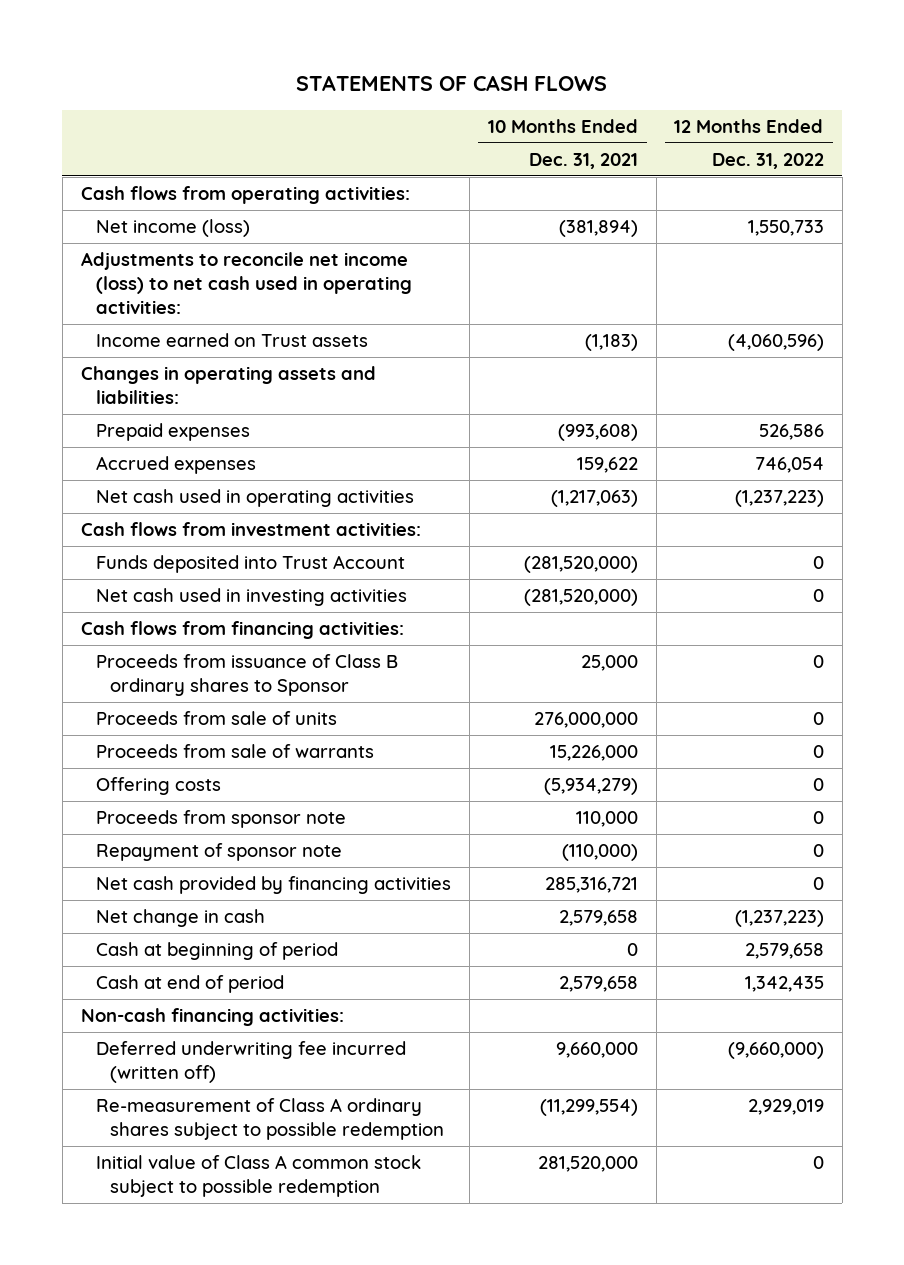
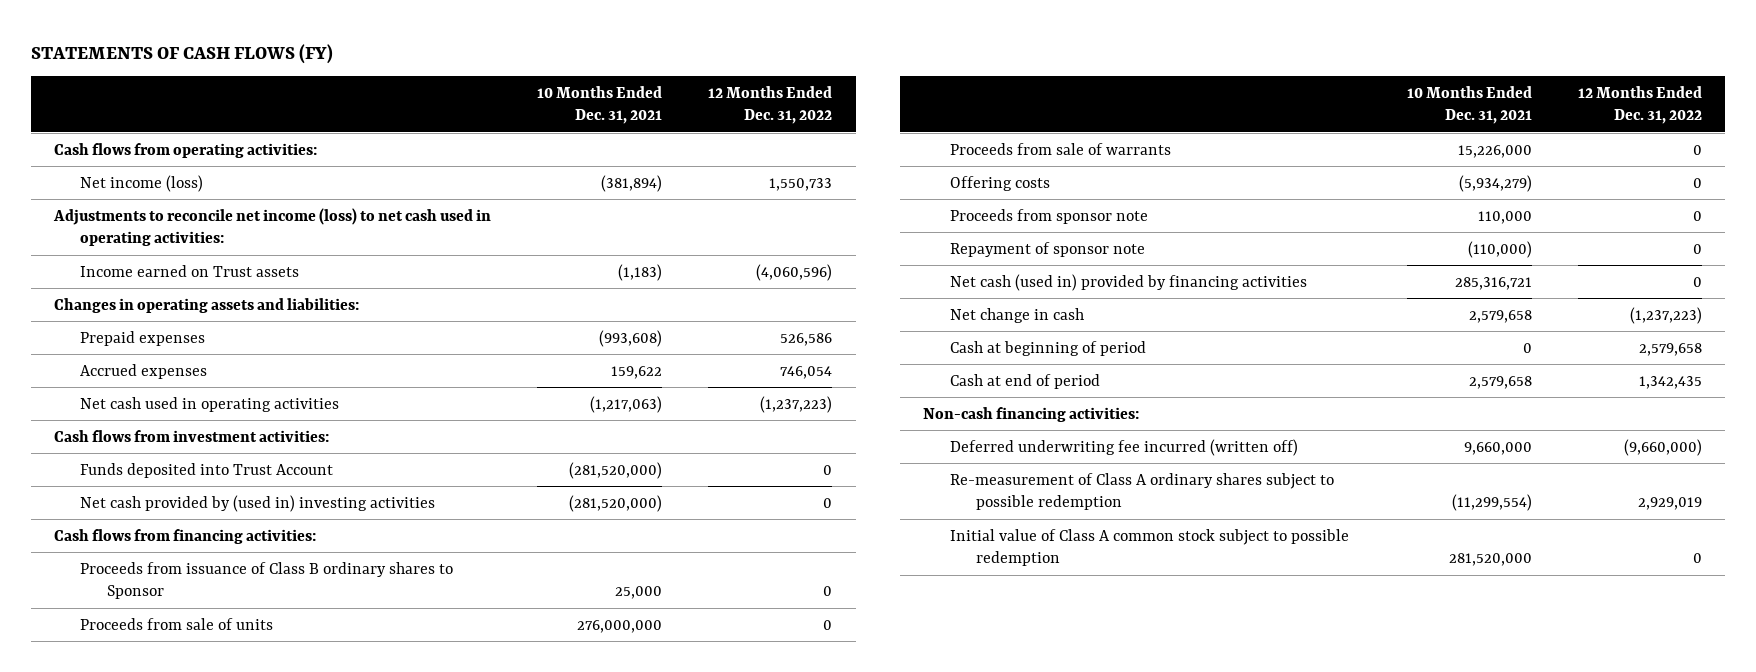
[296,75,608,92] STATEMENTS OF CASH FLOWS -> [30,43,333,64] STATEMENTS OF CASH FLOWS (FY)
[95,588,407,607] Net cash used in investing activities -> [80,494,436,512] Net cash provided by (used in) investing activities
[95,876,451,895] Net cash provided by financing activities -> [949,273,1307,291] Net cash (used in) provided by financing activities

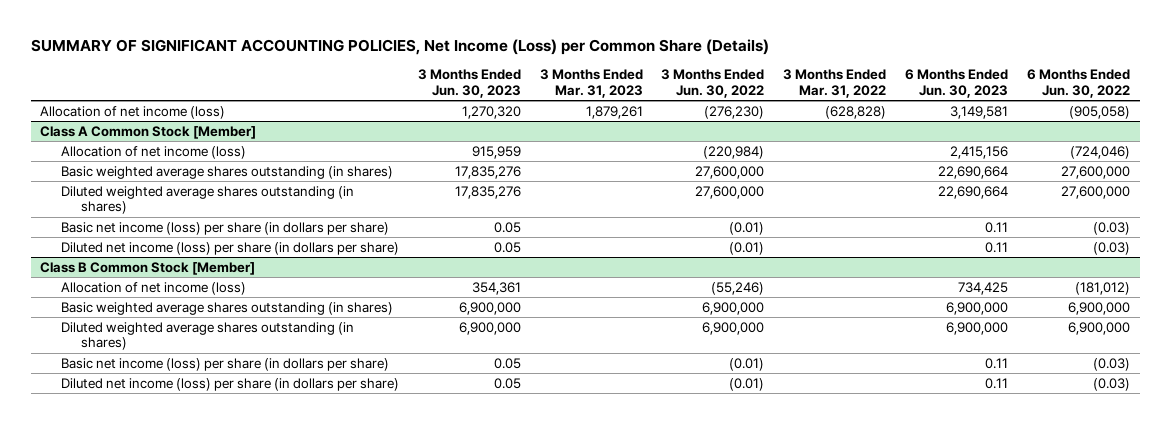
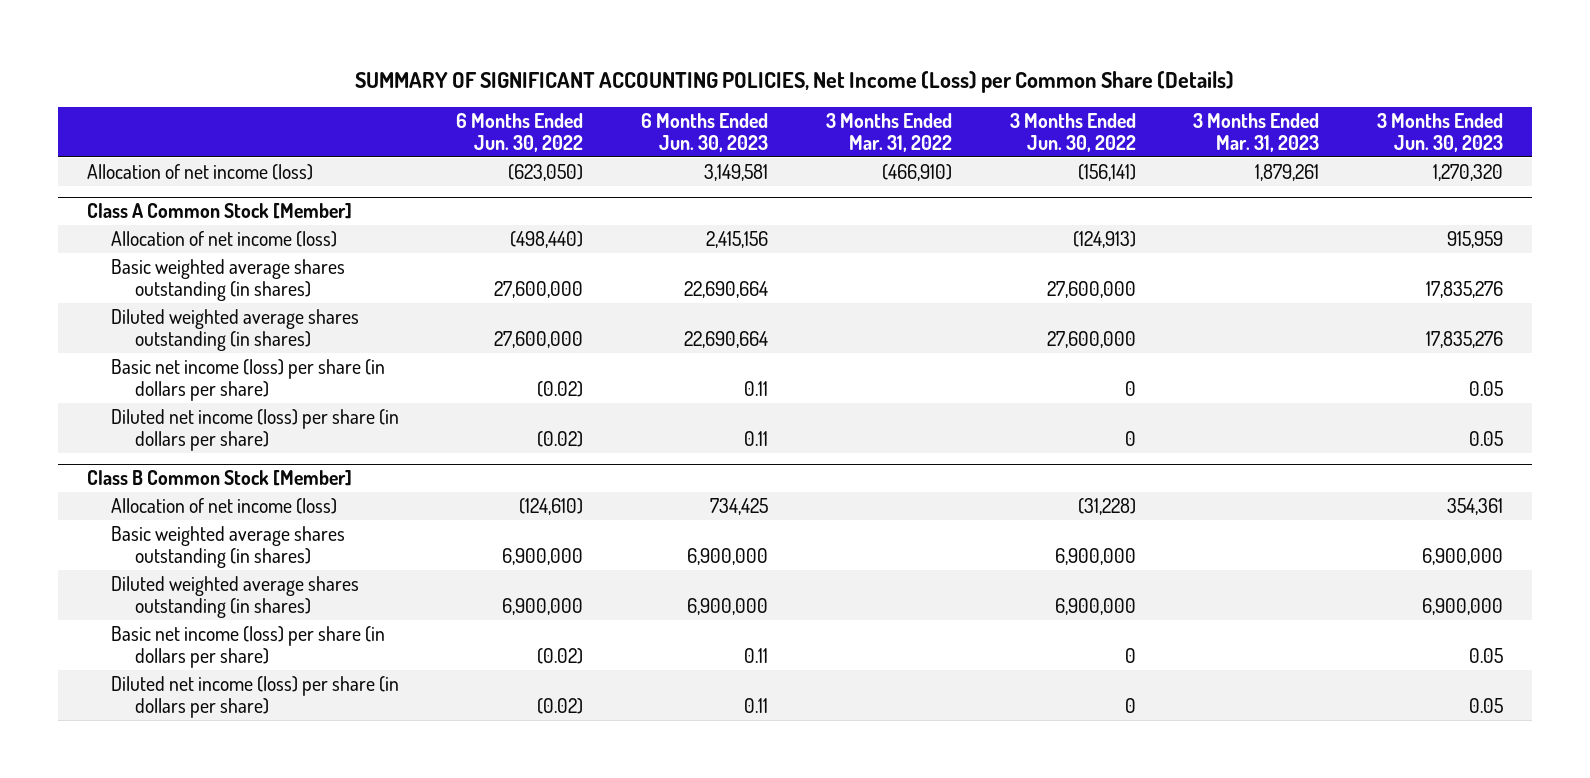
[704,105,765,119] (276,230) -> [1077,163,1136,181] (156,141)
[825,105,887,119] (628,828) -> [881,163,952,181] (466,910)
[1069,105,1131,119] (905,058) -> [508,163,584,181] (623,050)
[703,145,765,159] (220,984) -> [1072,230,1136,248] (124,913)
[1070,145,1131,159] (724,046) -> [510,230,584,248] (498,440)
[729,221,765,235] (0.01) -> [1124,381,1136,397] 0
[1093,221,1131,235] (0.03) -> [537,381,584,398] (0.02)
[729,241,765,255] (0.01) -> [1124,431,1136,447] 0
[1093,241,1131,255] (0.03) -> [537,431,584,448] (0.02)
[711,281,765,295] (55,246) -> [1077,497,1136,515] (31,228)
[1075,281,1131,295] (181,012) -> [519,497,584,515] (124,610)
[729,357,765,371] (0.01) -> [1124,648,1136,664] 0
[1093,357,1131,371] (0.03) -> [537,648,584,665] (0.02)
[729,377,765,391] (0.01) -> [1124,698,1136,714] 0
[1093,377,1131,391] (0.03) -> [537,698,584,715] (0.02)

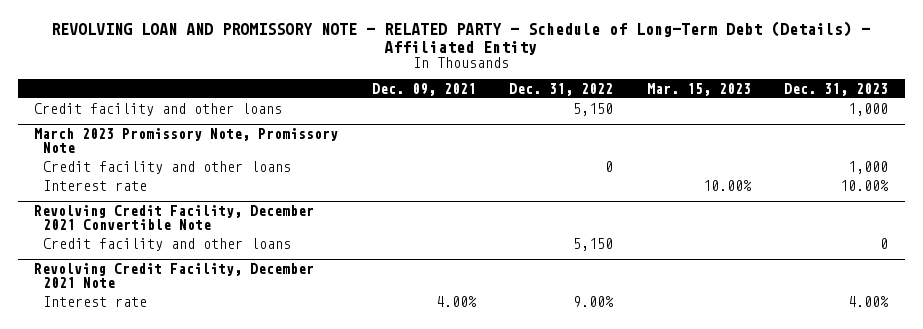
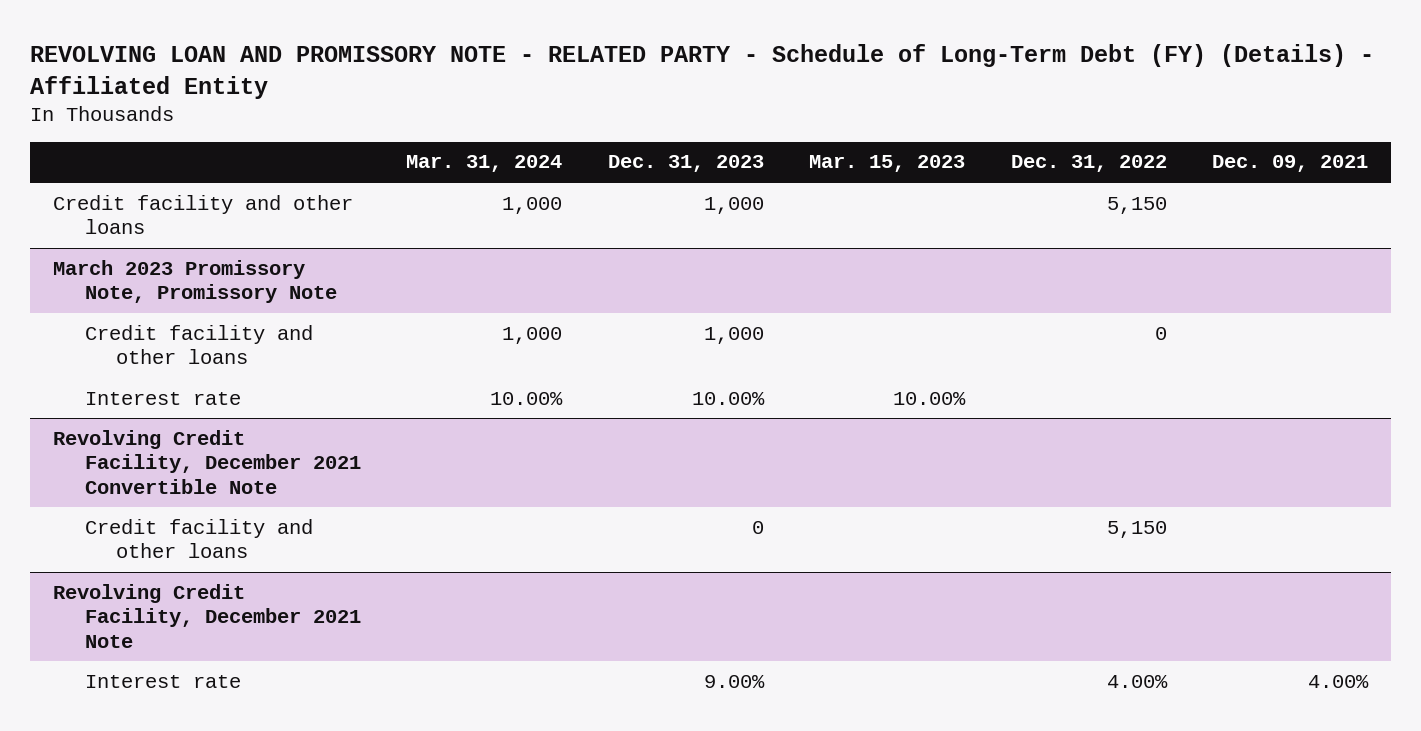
[51,21,871,55] REVOLVING LOAN AND PROMISSORY NOTE - RELATED PARTY - Schedule of Long-Term Debt (Details) - Affiliated Entity -> [30,44,1375,99] REVOLVING LOAN AND PROMISSORY NOTE - RELATED PARTY - Schedule of Long-Term Debt (FY) (Details) - Affiliated Entity
none -> [406,155,563,173] Mar. 31, 2024
[573,295,615,307] 9.00% -> [1106,674,1168,688] 4.00%
[848,295,890,307] 4.00% -> [703,674,765,688] 9.00%

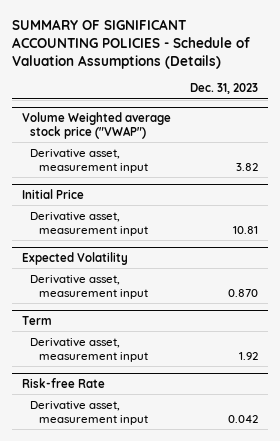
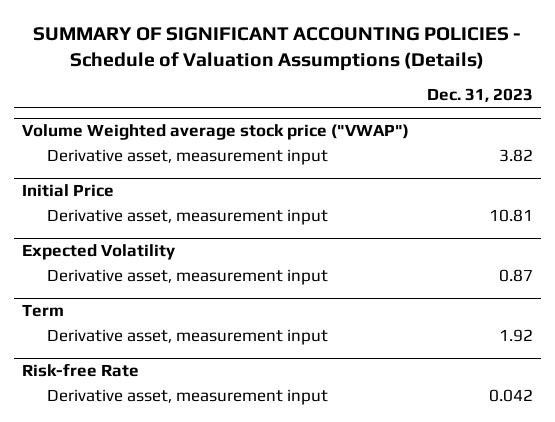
[228,288,259,297] 0.870 -> [498,268,533,282] 0.87

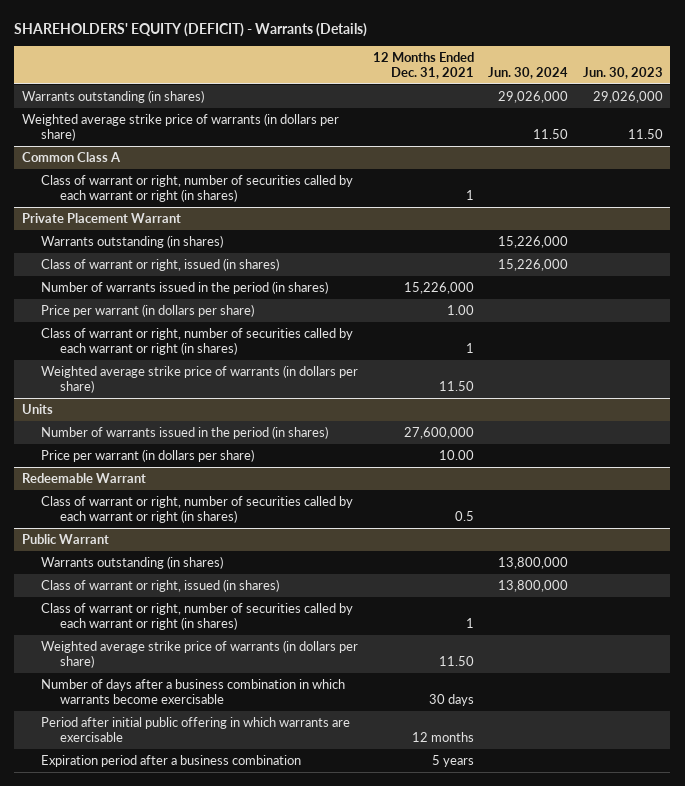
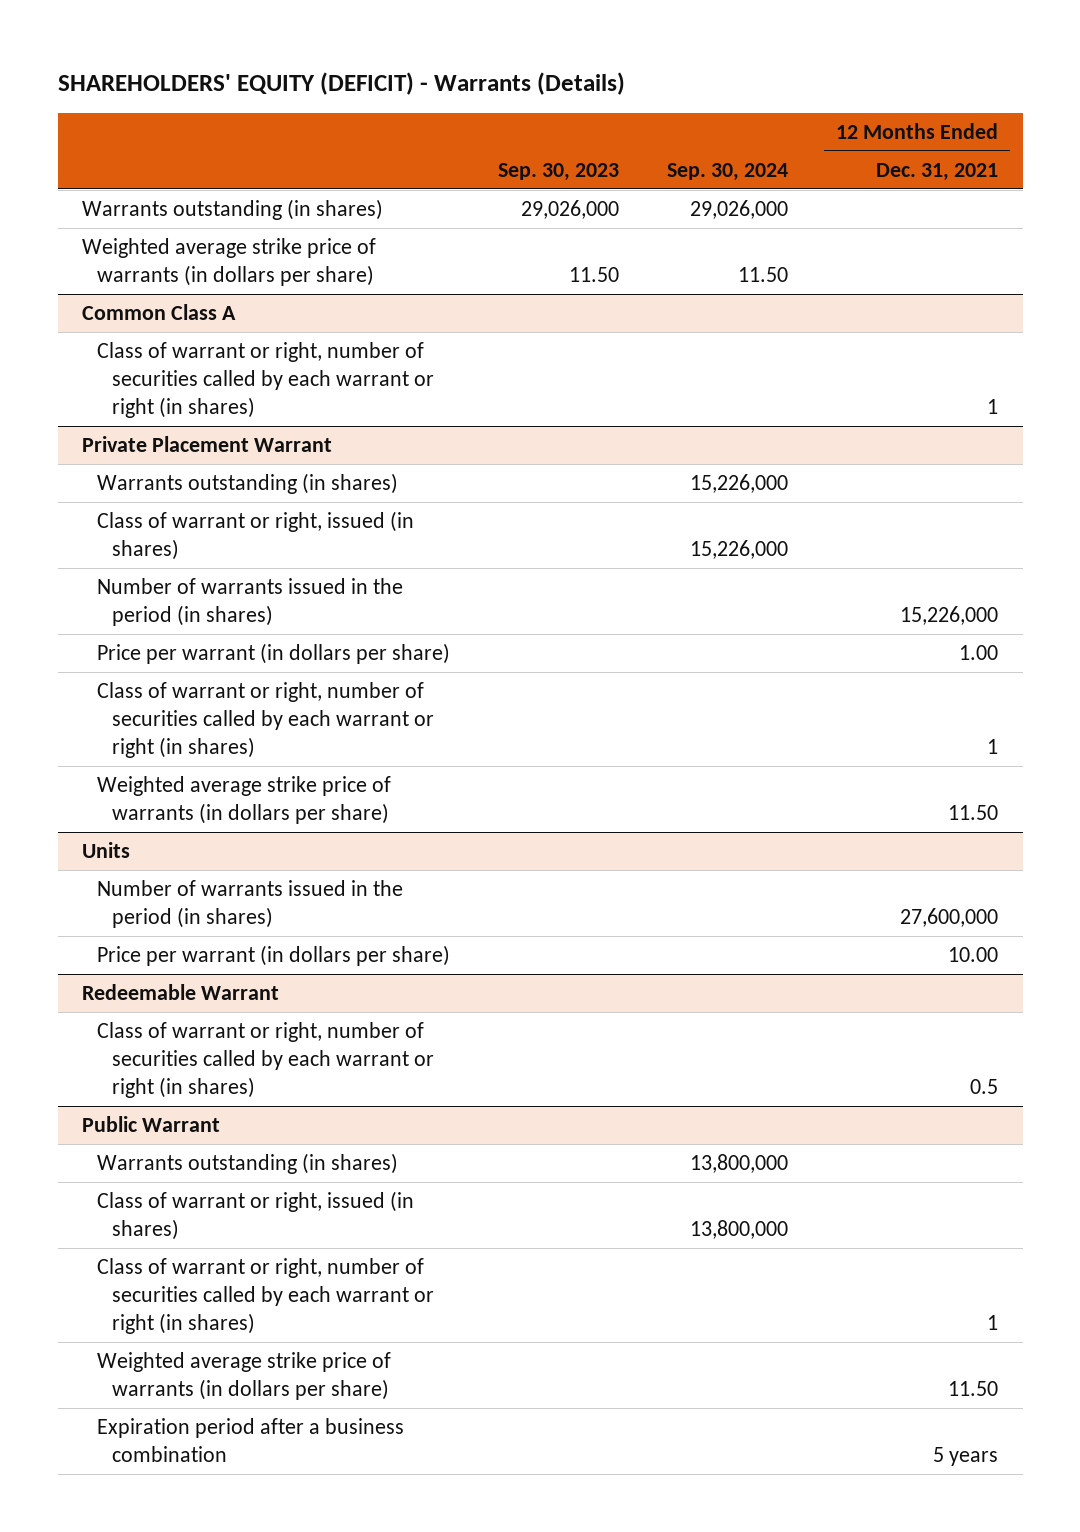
[488,66,569,79] Jun. 30, 2024 -> none
[582,66,663,79] Jun. 30, 2023 -> none
none -> [498,162,620,181] Sep. 30, 2023
none -> [667,162,789,181] Sep. 30, 2024
[40,678,345,704] Number of days after a business combination in which warrants become exercisable -> none
[40,716,350,742] Period after initial public offering in which warrants are exercisable -> none

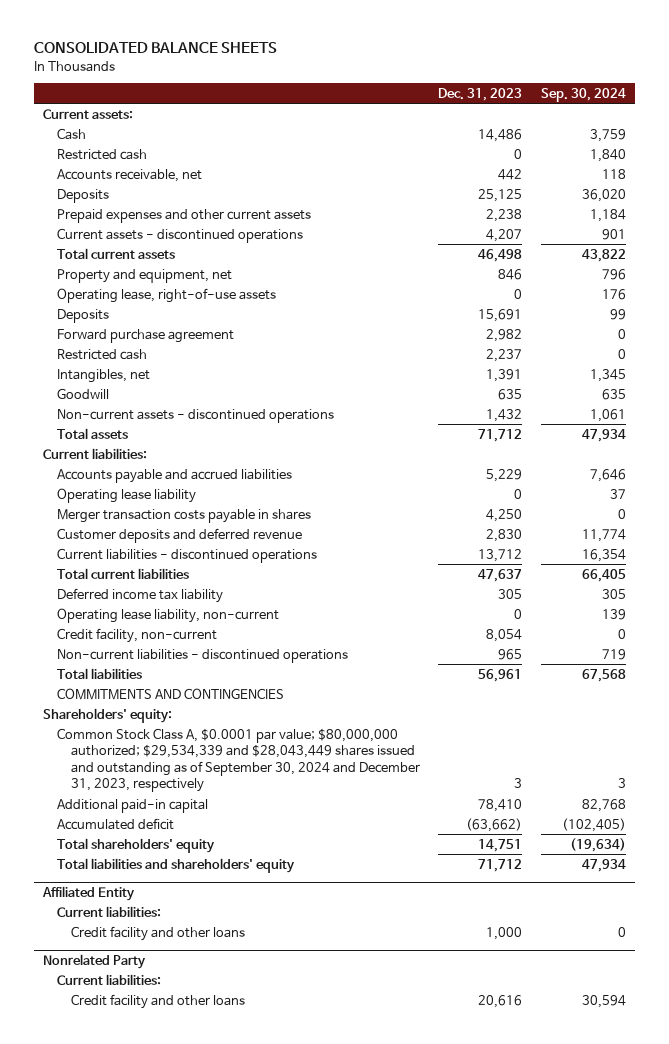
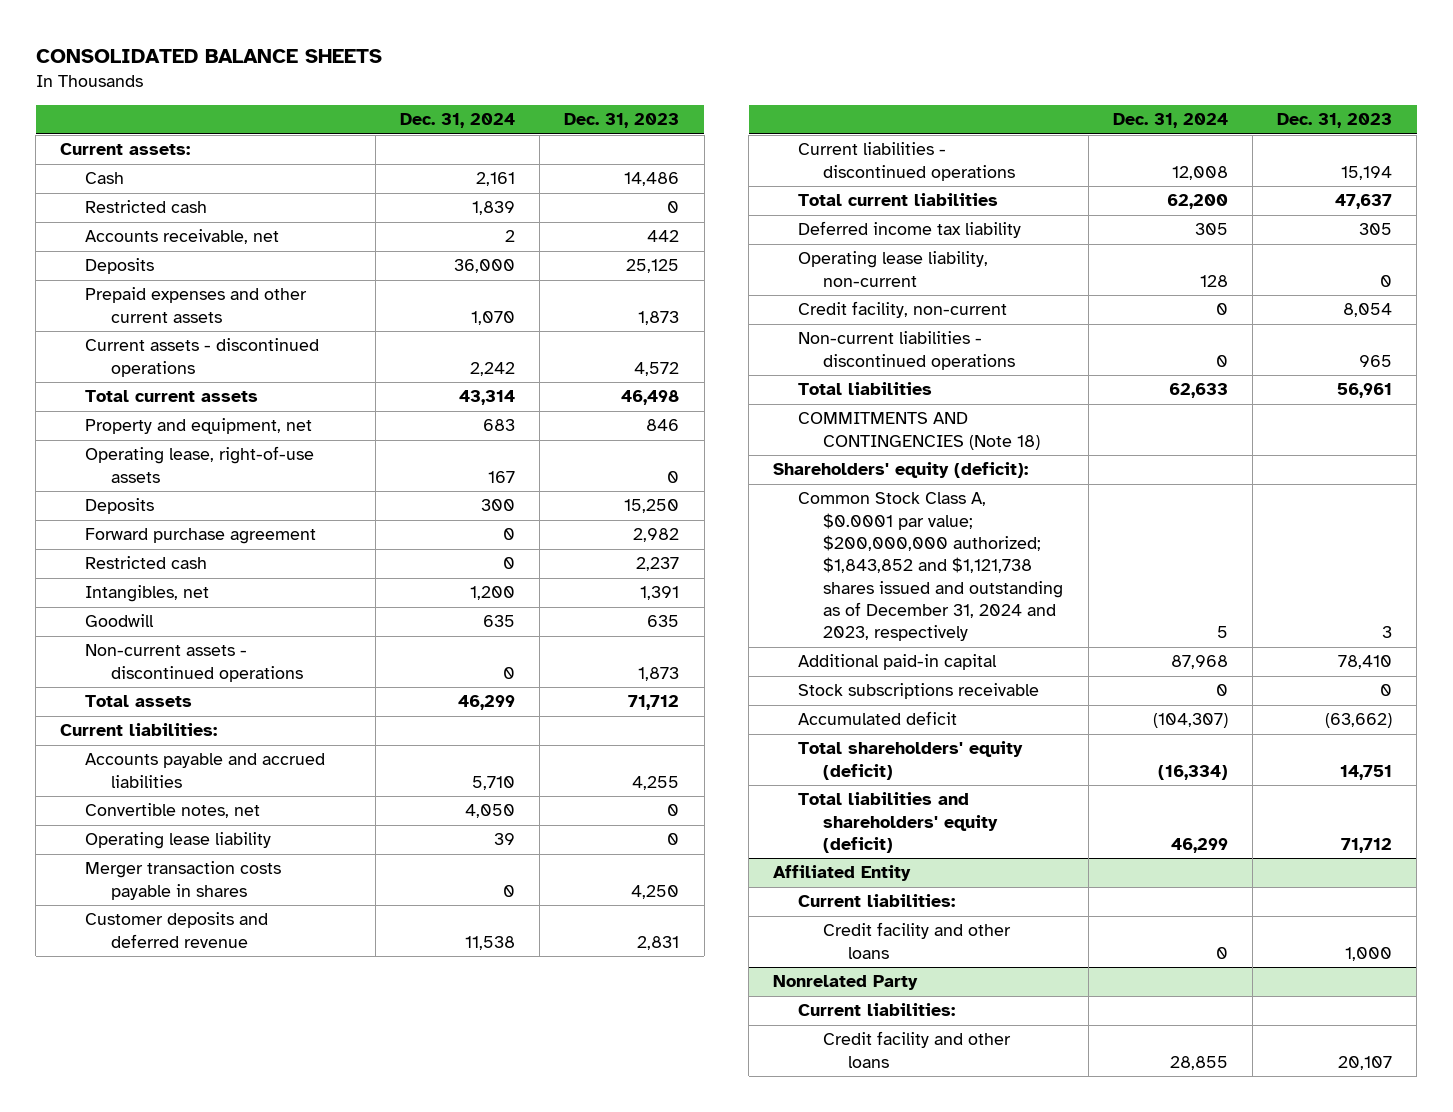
[541,87,627,102] Sep. 30, 2024 -> none
none -> [399,113,515,129] Dec. 31, 2024
[486,208,523,222] 2,238 -> [638,310,680,325] 1,873
[486,228,523,242] 4,207 -> [634,361,680,376] 4,572
[478,308,523,322] 15,691 -> [624,499,680,514] 15,250
[486,408,523,422] 1,432 -> [638,666,680,681] 1,873
[486,468,523,482] 5,229 -> [632,775,680,790] 4,255
none -> [85,803,261,819] Convertible notes, net
[486,528,523,542] 2,830 -> [637,935,680,950] 2,831
[478,548,523,562] 13,712 -> [1341,165,1393,180] 15,194
[56,687,284,700] COMMITMENTS AND CONTINGENCIES -> [798,412,1041,450] COMMITMENTS AND CONTINGENCIES (Note 18)
[43,707,173,723] Shareholders' equity: -> [773,462,1029,479] Shareholders' equity (deficit):
[56,727,420,793] Common Stock Class A, $0.0001 par value; $80,000,000 authorized; $29,534,339 and $28,043,449 shares issued and outstanding as of September 30, 2024 and December 31, 2023, respectively -> [798,492,1064,642] Common Stock Class A, $0.0001 par value; $200,000,000 authorized; $1,843,852 and $1,121,738 shares issued and outstanding as of December 31, 2024 and 2023, respectively
none -> [798,683,1040,700] Stock subscriptions receivable
[56,837,215,853] Total shareholders' equity -> [798,741,1024,780] Total shareholders' equity (deficit)
[56,857,295,873] Total liabilities and shareholders' equity -> [798,792,999,853] Total liabilities and shareholders' equity (deficit)
[478,994,523,1008] 20,616 -> [1338,1055,1393,1070] 20,107

